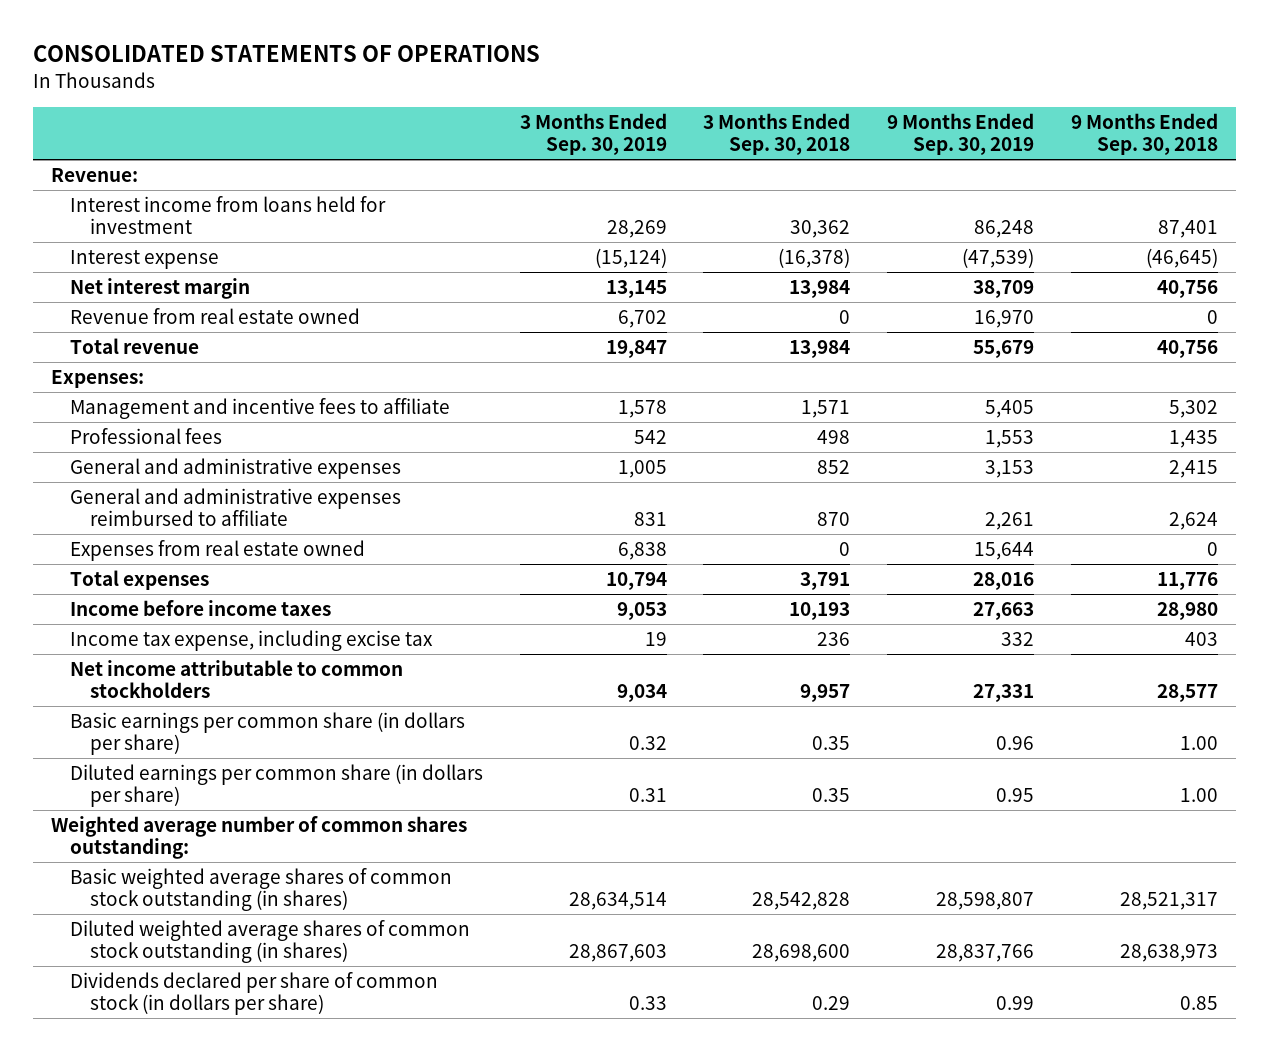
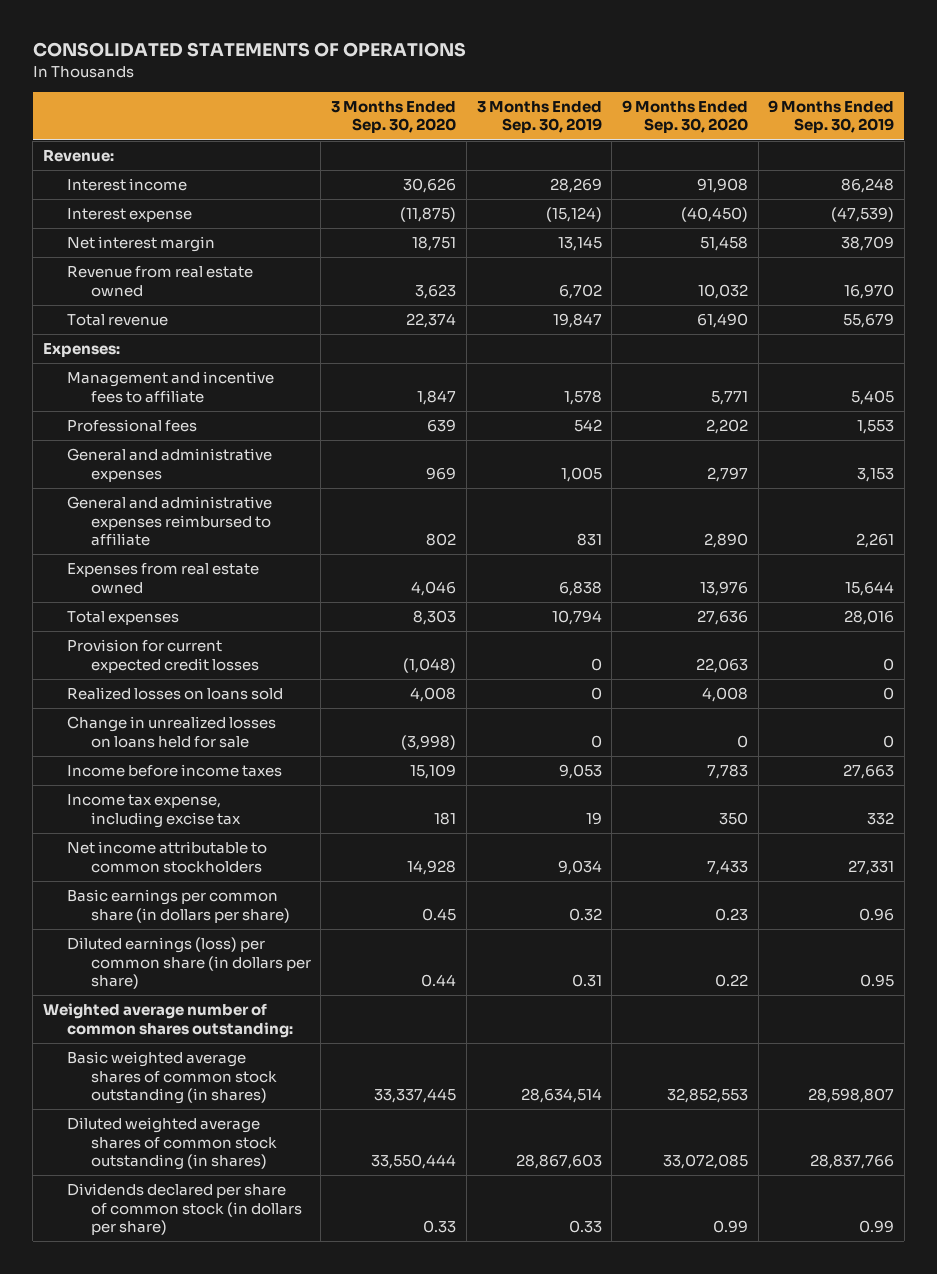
[703,112,851,156] 3 Months Ended Sep. 30, 2018 -> none
[1070,112,1218,156] 9 Months Ended Sep. 30, 2018 -> none
none -> [331,100,457,134] 3 Months Ended Sep. 30, 2020
none -> [621,99,748,134] 9 Months Ended Sep. 30, 2020
[70,195,387,235] Interest income from loans held for investment -> [66,178,187,192] Interest income
none -> [66,639,259,673] Provision for current expected credit losses
none -> [66,687,283,701] Realized losses on loans sold
none -> [66,716,276,748] Change in unrealized losses on loans held for sale
[70,763,484,808] Diluted earnings per common share (in dollars per share) -> [66,937,311,990] Diluted earnings (loss) per common share (in dollars per share)

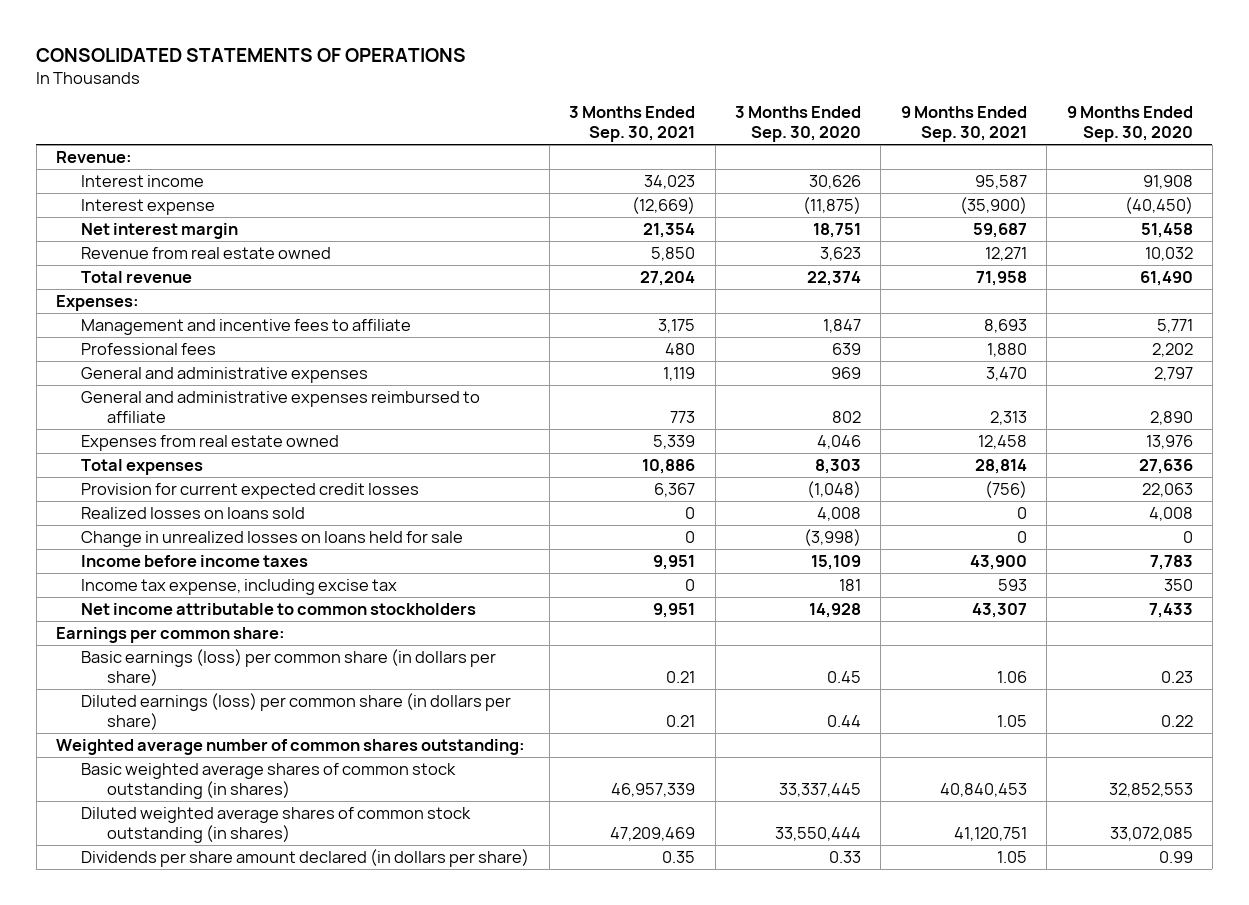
[476,100,602,134] 3 Months Ended Sep. 30, 2019 -> none
[768,99,895,134] 9 Months Ended Sep. 30, 2019 -> none
none -> [569,106,696,143] 3 Months Ended Sep. 30, 2021
none -> [900,106,1027,143] 9 Months Ended Sep. 30, 2021
none -> [55,626,285,643] Earnings per common share:
[66,889,290,923] Basic earnings per common share (in dollars per share) -> [81,648,497,686] Basic earnings (loss) per common share (in dollars per share)
[66,1183,302,1236] Dividends declared per share of common stock (in dollars per share) -> [81,848,530,867] Dividends per share amount declared (in dollars per share)

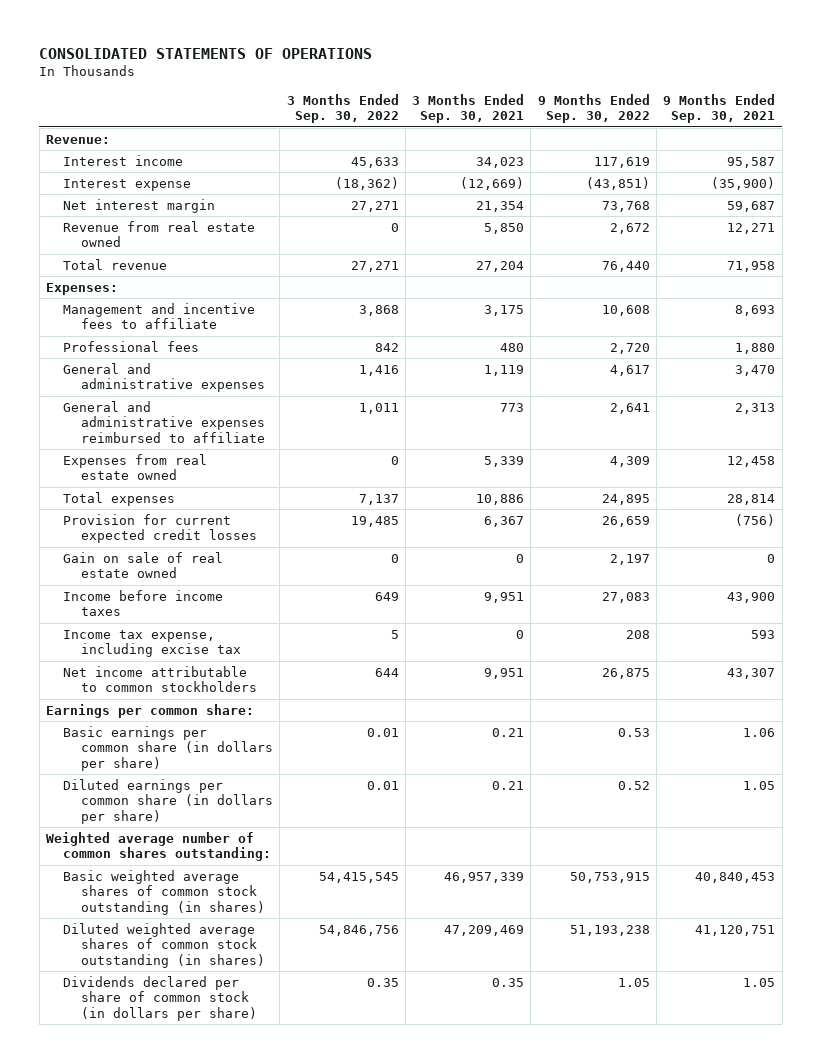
[734,106,861,143] 3 Months Ended Sep. 30, 2020 -> none
[1066,106,1193,143] 9 Months Ended Sep. 30, 2020 -> none
none -> [286,94,399,124] 3 Months Ended Sep. 30, 2022
none -> [537,94,650,124] 9 Months Ended Sep. 30, 2022
[81,506,306,519] Realized losses on loans sold -> none
[81,530,464,547] Change in unrealized losses on loans held for sale -> none
none -> [63,551,224,579] Gain on sale of real estate owned
[81,648,497,686] Basic earnings (loss) per common share (in dollars per share) -> [63,725,273,771] Basic earnings per common share (in dollars per share)
[81,692,512,730] Diluted earnings (loss) per common share (in dollars per share) -> [63,778,273,824] Diluted earnings per common share (in dollars per share)
[81,848,530,867] Dividends per share amount declared (in dollars per share) -> [63,975,257,1021] Dividends declared per share of common stock (in dollars per share)

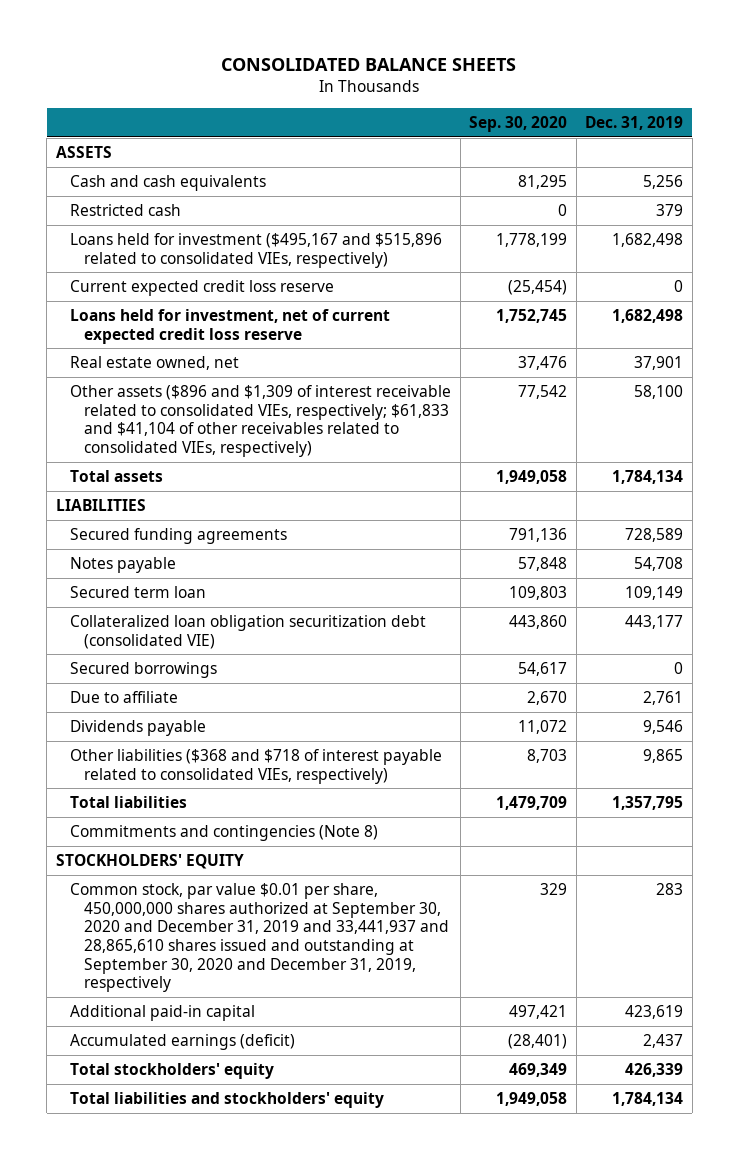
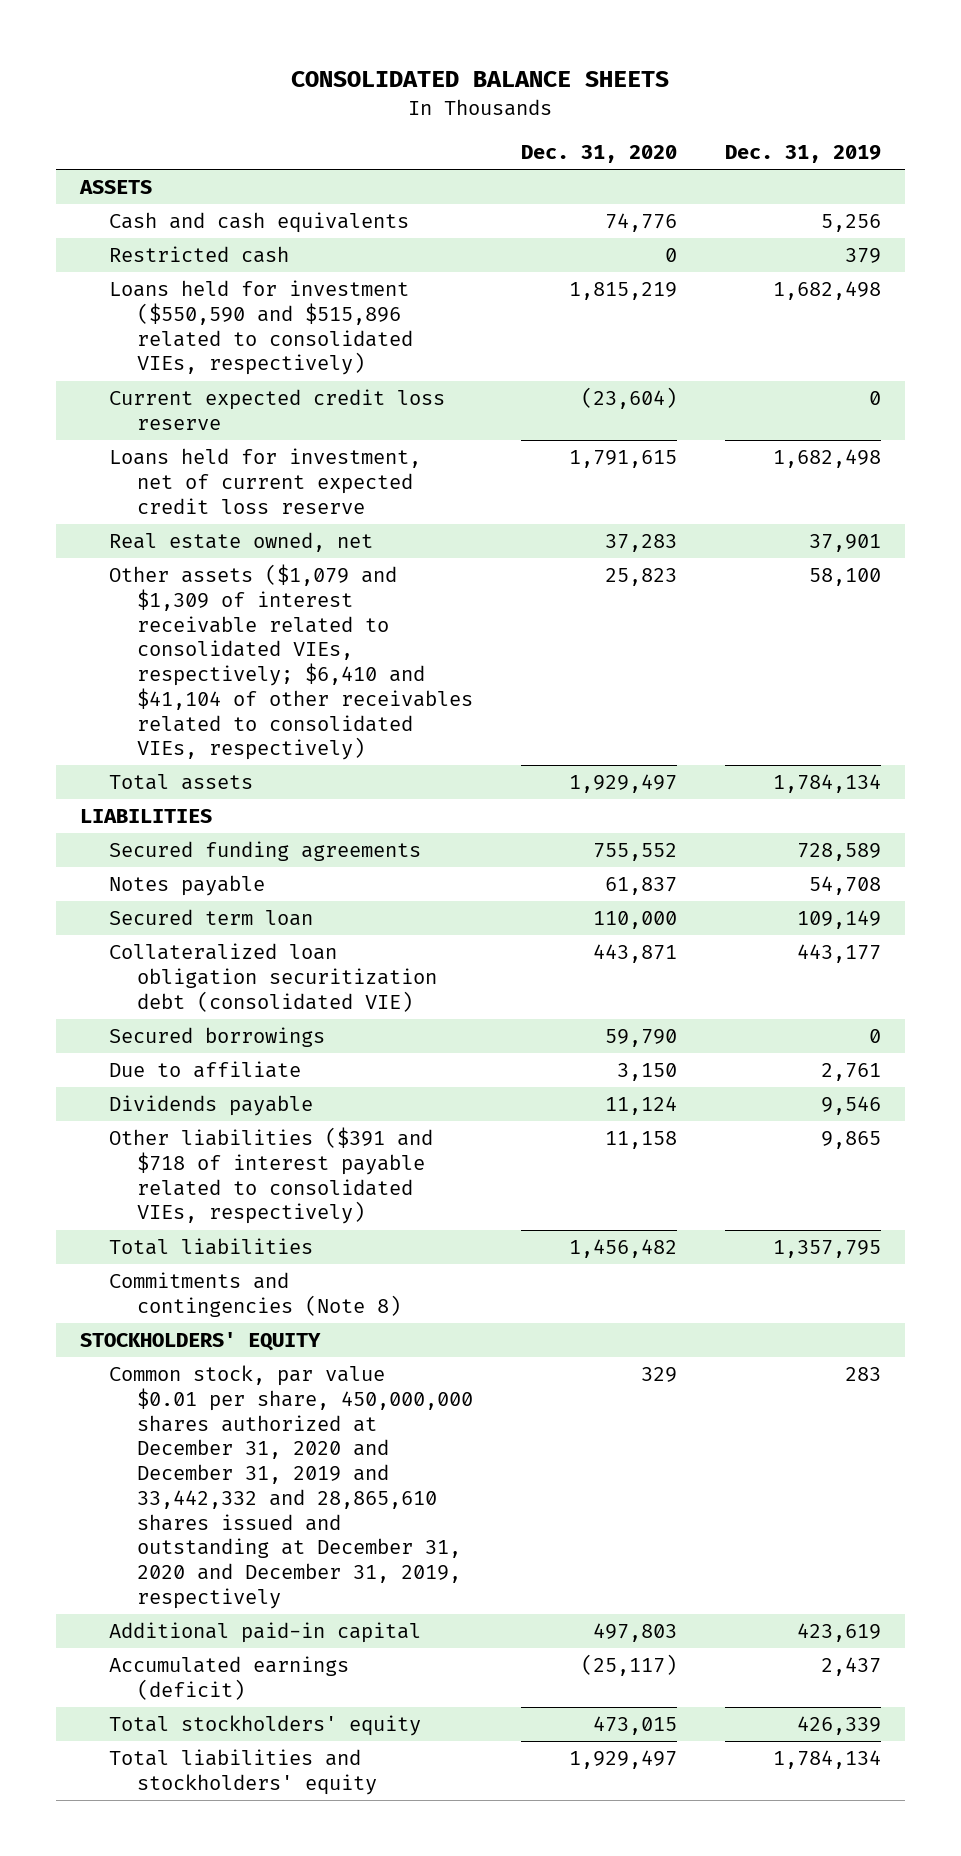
[469,116,568,133] Sep. 30, 2020 -> none
none -> [521,145,678,164] Dec. 31, 2020
[70,232,443,268] Loans held for investment ($495,167 and $515,896 related to consolidated VIEs, respectively) -> [108,280,414,376] Loans held for investment ($550,590 and $515,896 related to consolidated VIEs, respectively)
[70,384,452,457] Other assets ($896 and $1,309 of interest receivable related to consolidated VIEs, respectively; $61,833 and $41,104 of other receivables related to consolidated VIEs, respectively) -> [108,564,474,761] Other assets ($1,079 and $1,309 of interest receivable related to consolidated VIEs, respectively; $6,410 and $41,104 of other receivables related to consolidated VIEs, respectively)
[70,748,443,784] Other liabilities ($368 and $718 of interest payable related to consolidated VIEs, respectively) -> [108,1127,433,1225] Other liabilities ($391 and $718 of interest payable related to consolidated VIEs, respectively)
[70,882,450,993] Common stock, par value $0.01 per share, 450,000,000 shares authorized at September 30, 2020 and December 31, 2019 and 33,441,937 and 28,865,610 shares issued and outstanding at September 30, 2020 and December 31, 2019, respectively -> [108,1365,474,1609] Common stock, par value $0.01 per share, 450,000,000 shares authorized at December 31, 2020 and December 31, 2019 and 33,442,332 and 28,865,610 shares issued and outstanding at December 31, 2020 and December 31, 2019, respectively

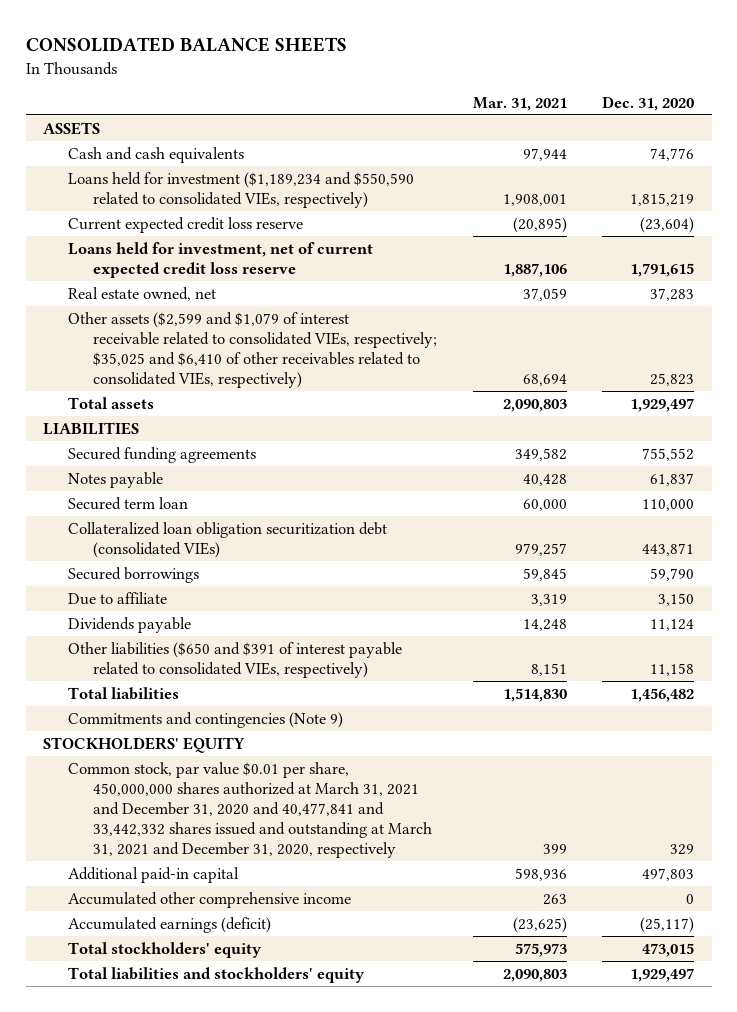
[724,145,881,164] Dec. 31, 2019 -> none
none -> [472,96,567,111] Mar. 31, 2021
[108,246,289,264] Restricted cash -> none
[108,280,414,376] Loans held for investment ($550,590 and $515,896 related to consolidated VIEs, respectively) -> [68,171,415,208] Loans held for investment ($1,189,234 and $550,590 related to consolidated VIEs, respectively)
[108,564,474,761] Other assets ($1,079 and $1,309 of interest receivable related to consolidated VIEs, respectively; $6,410 and $41,104 of other receivables related to consolidated VIEs, respectively) -> [68,311,438,389] Other assets ($2,599 and $1,079 of interest receivable related to consolidated VIEs, respectively; $35,025 and $6,410 of other receivables related to consolidated VIEs, respectively)
[108,943,438,1012] Collateralized loan obligation securitization debt (consolidated VIE) -> [68,521,388,558] Collateralized loan obligation securitization debt (consolidated VIEs)
[108,1127,433,1225] Other liabilities ($391 and $718 of interest payable related to consolidated VIEs, respectively) -> [68,641,403,678] Other liabilities ($650 and $391 of interest payable related to consolidated VIEs, respectively)
[108,1272,402,1317] Commitments and contingencies (Note 8) -> [68,711,344,728] Commitments and contingencies (Note 9)
[108,1365,474,1609] Common stock, par value $0.01 per share, 450,000,000 shares authorized at December 31, 2020 and December 31, 2019 and 33,442,332 and 28,865,610 shares issued and outstanding at December 31, 2020 and December 31, 2019, respectively -> [68,761,433,859] Common stock, par value $0.01 per share, 450,000,000 shares authorized at March 31, 2021 and December 31, 2020 and 40,477,841 and 33,442,332 shares issued and outstanding at March 31, 2021 and December 31, 2020, respectively
none -> [68,891,352,908] Accumulated other comprehensive income

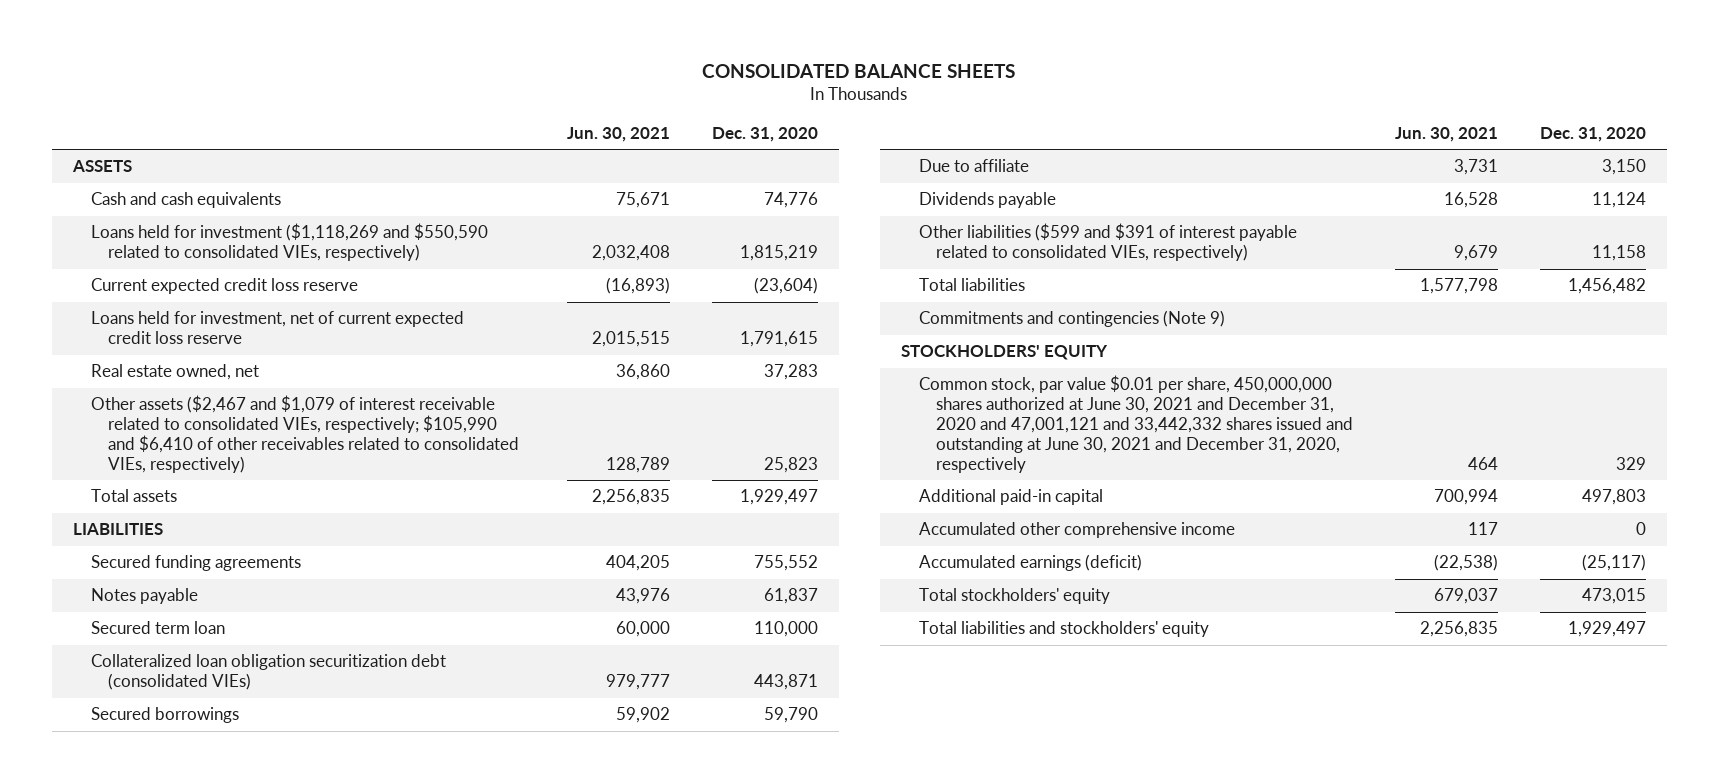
[472,96,567,111] Mar. 31, 2021 -> none
none -> [567,126,671,142] Jun. 30, 2021
[68,171,415,208] Loans held for investment ($1,189,234 and $550,590 related to consolidated VIEs, respectively) -> [90,223,488,262] Loans held for investment ($1,118,269 and $550,590 related to consolidated VIEs, respectively)
[68,311,438,389] Other assets ($2,599 and $1,079 of interest receivable related to consolidated VIEs, respectively; $35,025 and $6,410 of other receivables related to consolidated VIEs, respectively) -> [90,395,520,473] Other assets ($2,467 and $1,079 of interest receivable related to consolidated VIEs, respectively; $105,990 and $6,410 of other receivables related to consolidated VIEs, respectively)
[68,641,403,678] Other liabilities ($650 and $391 of interest payable related to consolidated VIEs, respectively) -> [918,223,1297,262] Other liabilities ($599 and $391 of interest payable related to consolidated VIEs, respectively)
[68,761,433,859] Common stock, par value $0.01 per share, 450,000,000 shares authorized at March 31, 2021 and December 31, 2020 and 40,477,841 and 33,442,332 shares issued and outstanding at March 31, 2021 and December 31, 2020, respectively -> [918,375,1354,473] Common stock, par value $0.01 per share, 450,000,000 shares authorized at June 30, 2021 and December 31, 2020 and 47,001,121 and 33,442,332 shares issued and outstanding at June 30, 2021 and December 31, 2020, respectively

